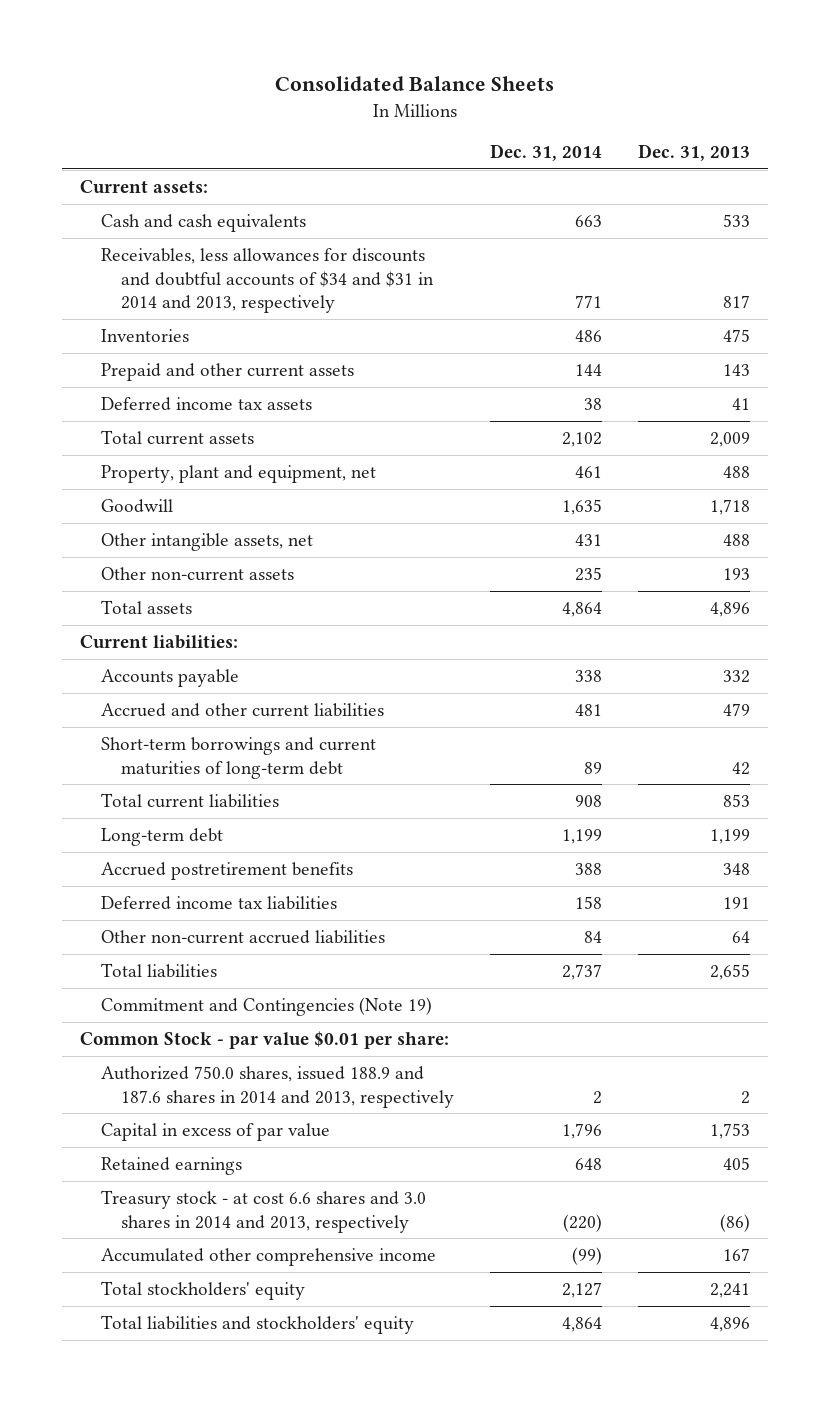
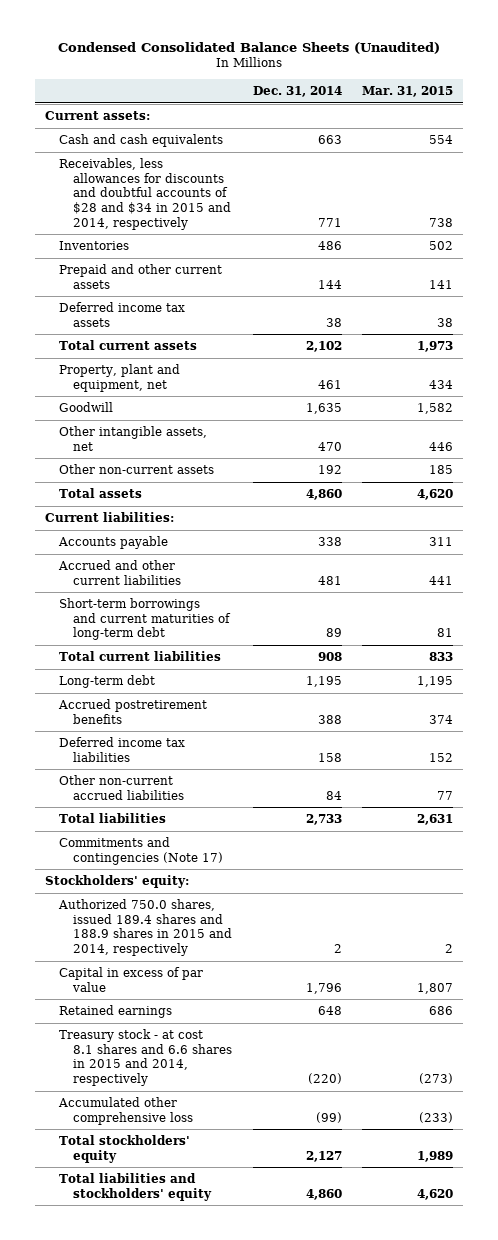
[275,76,555,92] Consolidated Balance Sheets -> [57,42,440,55] Condensed Consolidated Balance Sheets (Unaudited)
[638,144,751,162] Dec. 31, 2013 -> none
none -> [362,85,454,97] Mar. 31, 2015
[100,247,434,314] Receivables, less allowances for discounts and doubtful accounts of $34 and $31 in 2014 and 2013, respectively -> [59,157,232,230] Receivables, less allowances for discounts and doubtful accounts of $28 and $34 in 2015 and 2014, respectively
[575,533,603,546] 431 -> [317,441,342,451] 470
[575,566,603,581] 235 -> [317,464,342,474] 192
[562,601,603,617] 4,864 -> [305,488,342,500] 4,860
[562,828,603,844] 1,199 -> [305,675,342,687] 1,195
[80,1030,450,1049] Common Stock - par value $0.01 per share: -> none
[562,963,603,980] 2,737 -> [305,813,342,825] 2,733
[100,996,432,1016] Commitment and Contingencies (Note 19) -> [59,836,224,865] Commitments and contingencies (Note 17)
none -> [44,874,189,888] Stockholders' equity:
[100,1065,454,1108] Authorized 750.0 shares, issued 188.9 and 187.6 shares in 2014 and 2013, respectively -> [58,898,233,956] Authorized 750.0 shares, issued 189.4 shares and 188.9 shares in 2015 and 2014, respectively
[100,1189,426,1233] Treasury stock - at cost 6.6 shares and 3.0 shares in 2014 and 2013, respectively -> [59,1028,233,1086] Treasury stock - at cost 8.1 shares and 6.6 shares in 2015 and 2014, respectively
[100,1247,436,1266] Accumulated other comprehensive income -> [58,1096,194,1125] Accumulated other comprehensive loss
[562,1316,603,1332] 4,864 -> [305,1188,342,1200] 4,860

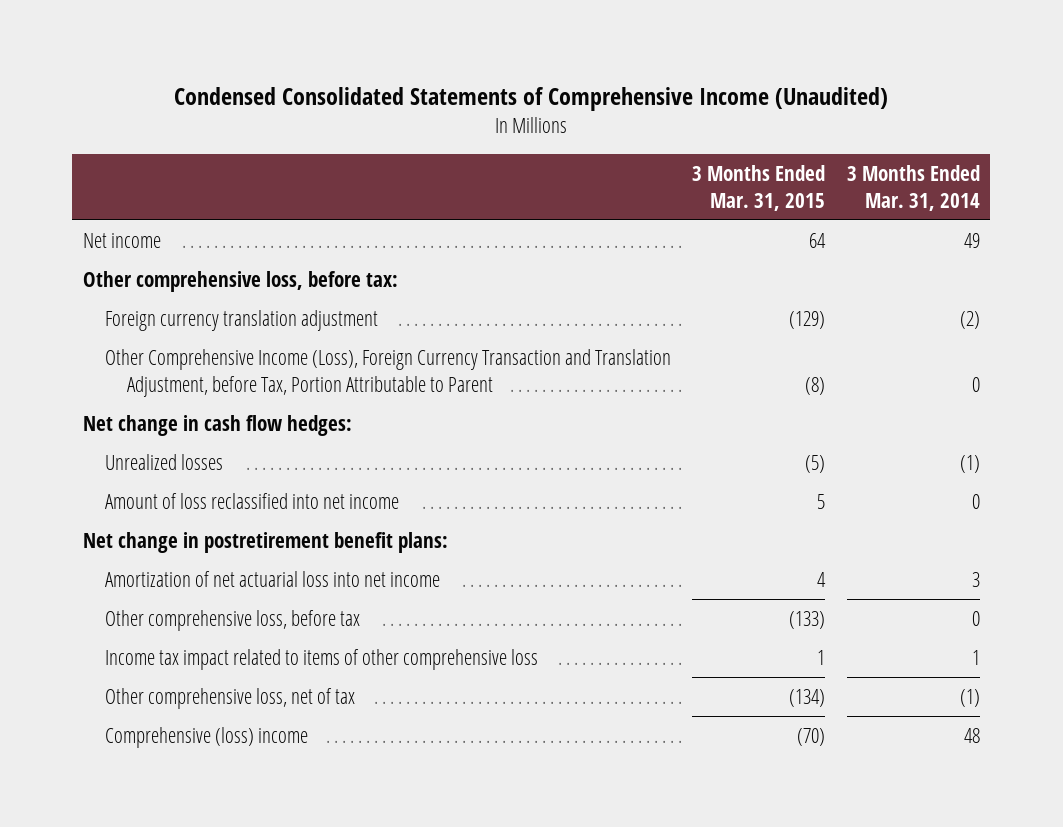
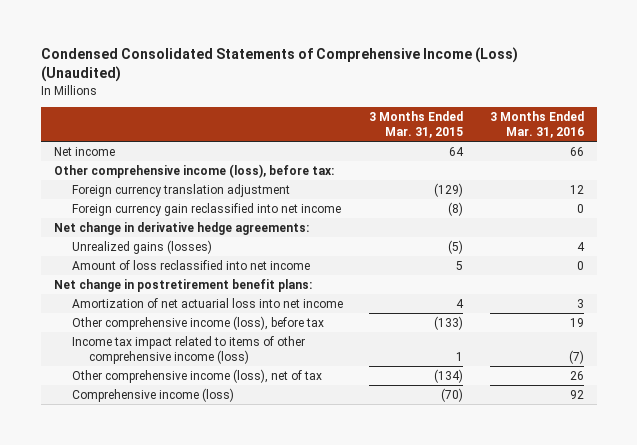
[174,86,889,111] Condensed Consolidated Statements of Comprehensive Income (Unaudited) -> [40,47,518,83] Condensed Consolidated Statements of Comprehensive Income (Loss) (Unaudited)
[846,164,980,211] 3 Months Ended Mar. 31, 2014 -> none
none -> [489,110,584,139] 3 Months Ended Mar. 31, 2016
[83,270,399,292] Other comprehensive loss, before tax: -> [53,163,334,178] Other comprehensive income (loss), before tax:
[105,348,672,397] Other Comprehensive Income (Loss), Foreign Currency Transaction and Translation Adjustment, before Tax, Portion Attributable to Parent -> [71,202,341,216] Foreign currency gain reclassified into net income
[83,414,353,436] Net change in cash flow hedges: -> [53,221,309,235] Net change in derivative hedge agreements:
[105,453,224,470] Unrealized losses -> [71,239,212,254] Unrealized gains (losses)
[105,609,361,631] Other comprehensive loss, before tax -> [71,315,324,330] Other comprehensive income (loss), before tax
[105,648,539,670] Income tax impact related to items of other comprehensive loss -> [71,335,305,364] Income tax impact related to items of other comprehensive income (loss)
[105,687,356,709] Other comprehensive loss, net of tax -> [71,368,322,383] Other comprehensive income (loss), net of tax
[105,726,309,748] Comprehensive (loss) income -> [71,387,234,402] Comprehensive income (loss)

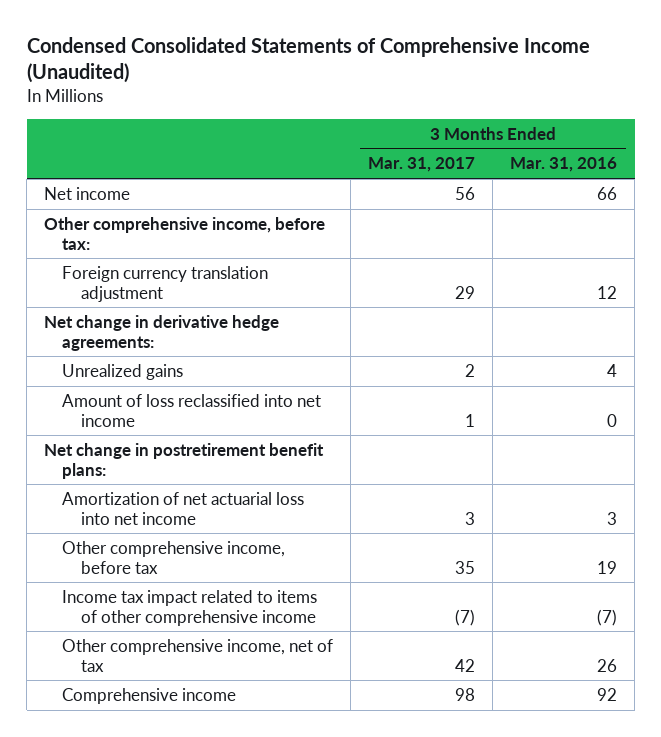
[40,47,518,83] Condensed Consolidated Statements of Comprehensive Income (Loss) (Unaudited) -> [26,36,590,83] Condensed Consolidated Statements of Comprehensive Income (Unaudited)
[369,110,464,139] 3 Months Ended Mar. 31, 2015 -> none
none -> [368,157,476,173] Mar. 31, 2017
[53,163,334,178] Other comprehensive income (loss), before tax: -> [44,216,326,250] Other comprehensive income, before tax:
[71,202,341,216] Foreign currency gain reclassified into net income -> none
[71,239,212,254] Unrealized gains (losses) -> [62,363,184,380] Unrealized gains
[71,315,324,330] Other comprehensive income (loss), before tax -> [62,540,286,574] Other comprehensive income, before tax
[71,335,305,364] Income tax impact related to items of other comprehensive income (loss) -> [62,589,318,626] Income tax impact related to items of other comprehensive income
[71,368,322,383] Other comprehensive income (loss), net of tax -> [62,638,334,672] Other comprehensive income, net of tax
[71,387,234,402] Comprehensive income (loss) -> [62,687,237,704] Comprehensive income

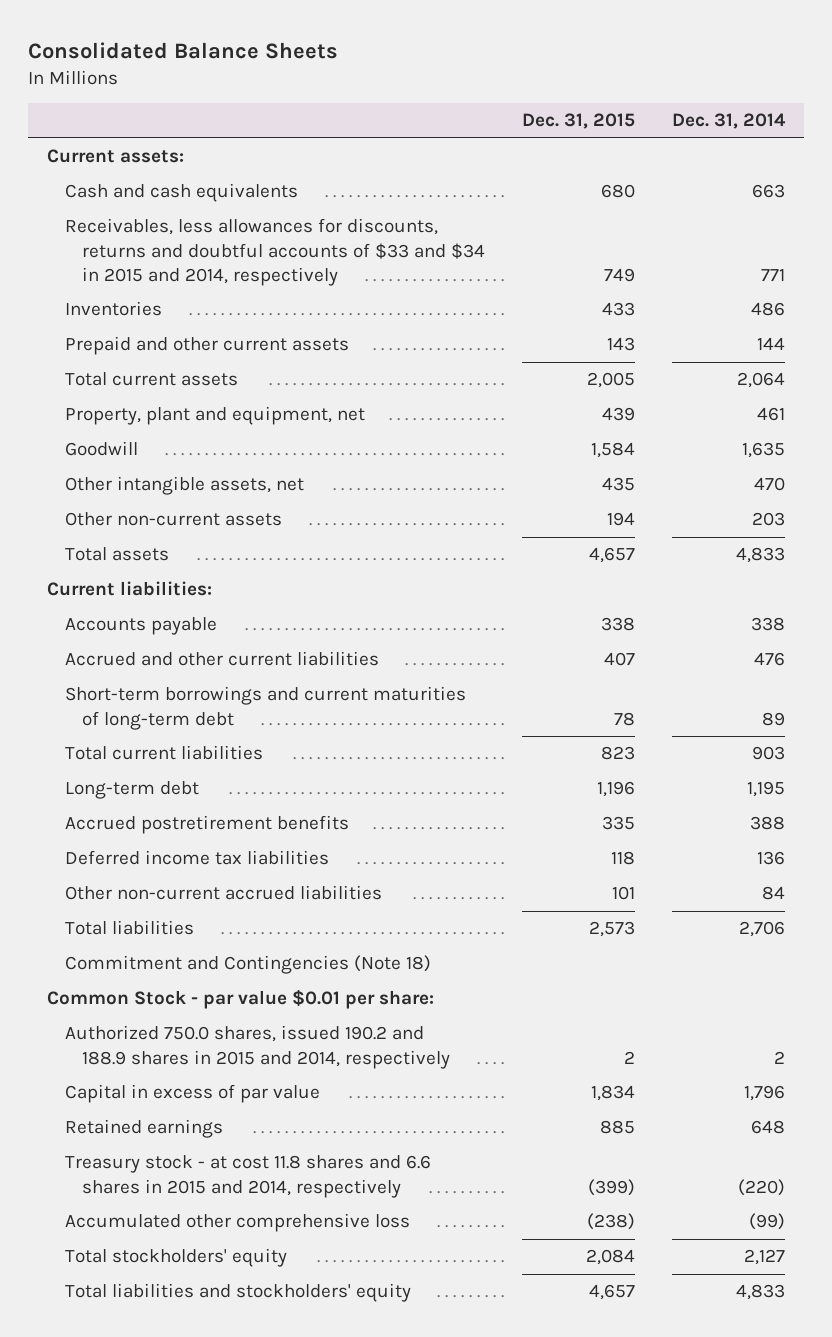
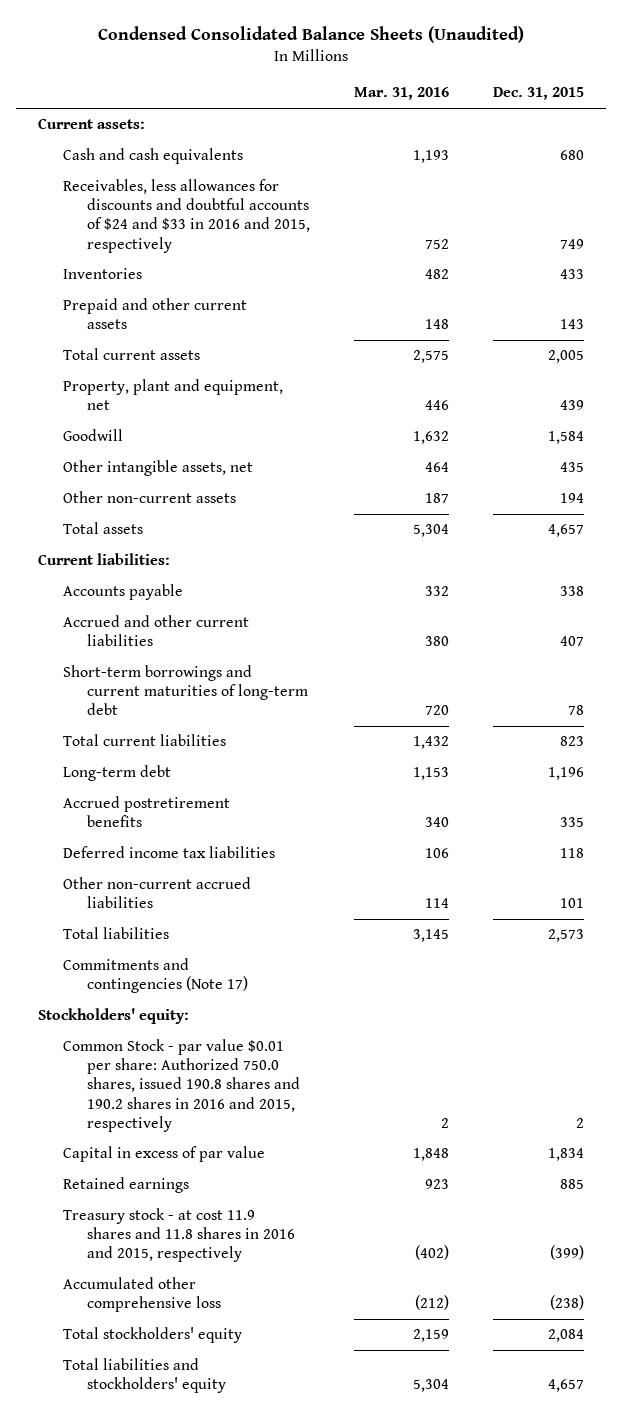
[28,41,339,59] Consolidated Balance Sheets -> [97,26,524,44] Condensed Consolidated Balance Sheets (Unaudited)
[672,113,787,130] Dec. 31, 2014 -> none
none -> [354,87,450,101] Mar. 31, 2016
[64,218,486,287] Receivables, less allowances for discounts, returns and doubtful accounts of $33 and $34 in 2015 and 2014, respectively -> [62,179,311,253] Receivables, less allowances for discounts and doubtful accounts of $24 and $33 in 2016 and 2015, respectively
[46,990,434,1010] Common Stock - par value $0.01 per share: -> none
[64,955,431,975] Commitment and Contingencies (Note 18) -> [62,958,249,994] Commitments and contingencies (Note 17)
none -> [38,1008,190,1025] Stockholders' equity:
[64,1025,451,1069] Authorized 750.0 shares, issued 190.2 and 188.9 shares in 2015 and 2014, respectively -> [62,1039,301,1132] Common Stock - par value $0.01 per share: Authorized 750.0 shares, issued 190.8 shares and 190.2 shares in 2016 and 2015, respectively
[64,1155,431,1198] Treasury stock - at cost 11.8 shares and 6.6 shares in 2015 and 2014, respectively -> [62,1208,296,1263] Treasury stock - at cost 11.9 shares and 11.8 shares in 2016 and 2015, respectively

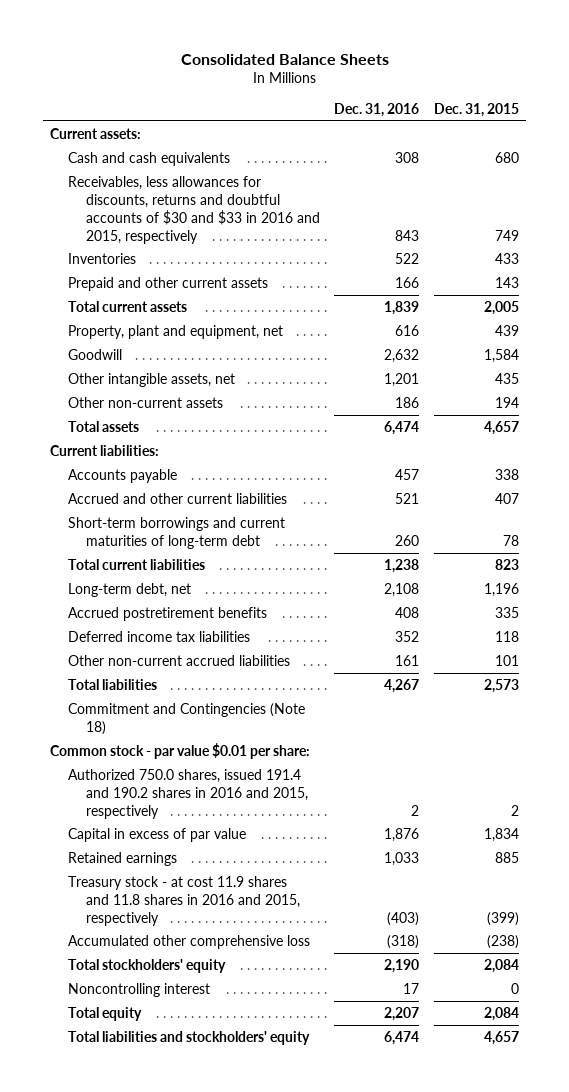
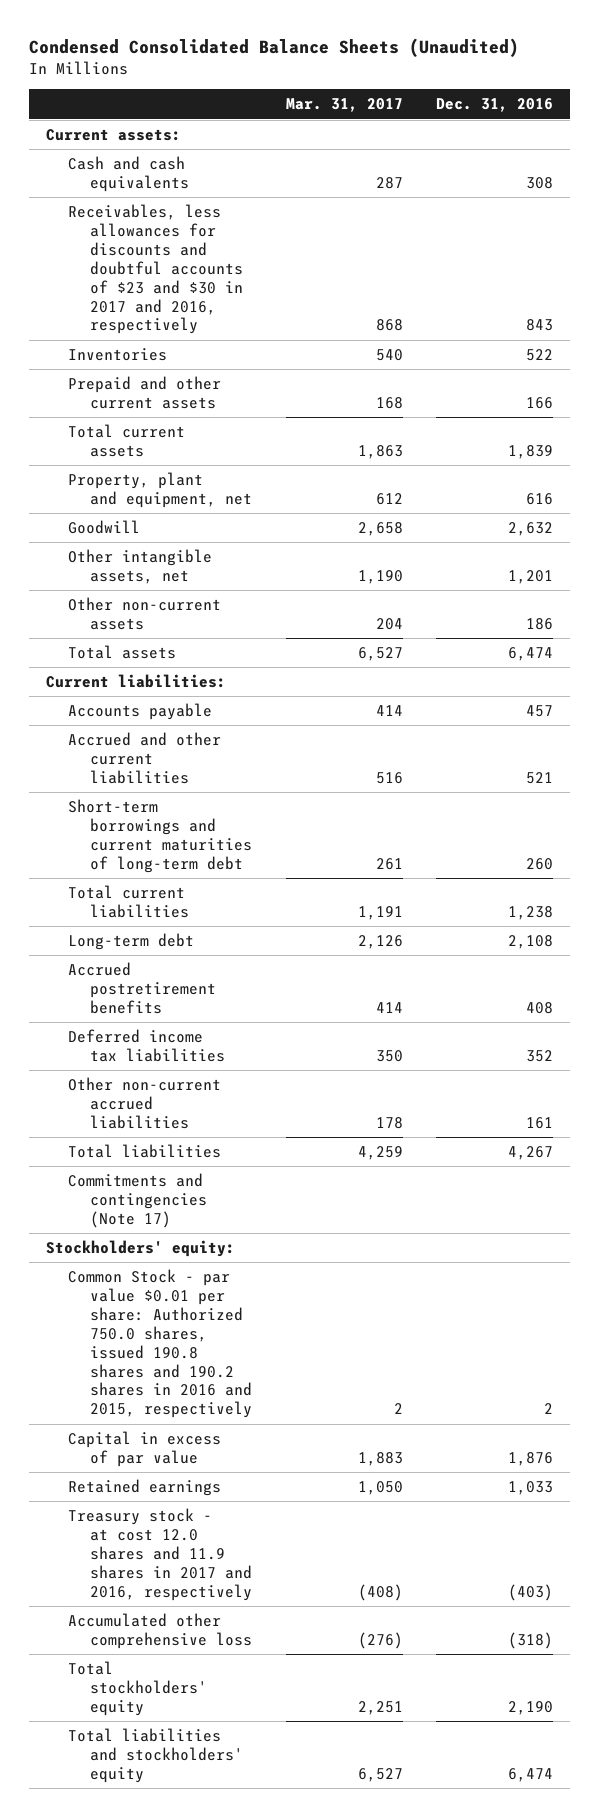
[180,53,389,65] Consolidated Balance Sheets -> [29,38,520,58] Condensed Consolidated Balance Sheets (Unaudited)
[433,102,519,117] Dec. 31, 2015 -> none
none -> [285,98,403,113] Mar. 31, 2017
[67,175,320,244] Receivables, less allowances for discounts, returns and doubtful accounts of $30 and $33 in 2016 and 2015, respectively -> [68,204,244,335] Receivables, less allowances for discounts and doubtful accounts of $23 and $30 in 2017 and 2016, respectively
[67,582,191,597] Long-term debt, net -> [68,933,195,951] Long-term debt
[50,742,311,759] Common stock - par value $0.01 per share: -> none
[67,702,305,735] Commitment and Contingencies (Note 18) -> [68,1173,208,1228] Commitments and contingencies (Note 17)
none -> [46,1240,236,1258] Stockholders' equity:
[67,768,308,819] Authorized 750.0 shares, issued 191.4 and 190.2 shares in 2016 and 2015, respectively -> [68,1269,253,1419] Common Stock - par value $0.01 per share: Authorized 750.0 shares, issued 190.8 shares and 190.2 shares in 2016 and 2015, respectively
[67,875,300,926] Treasury stock - at cost 11.9 shares and 11.8 shares in 2016 and 2015, respectively -> [68,1508,253,1601] Treasury stock - at cost 12.0 shares and 11.9 shares in 2017 and 2016, respectively
[67,982,210,997] Noncontrolling interest -> none
[67,1006,142,1021] Total equity -> none

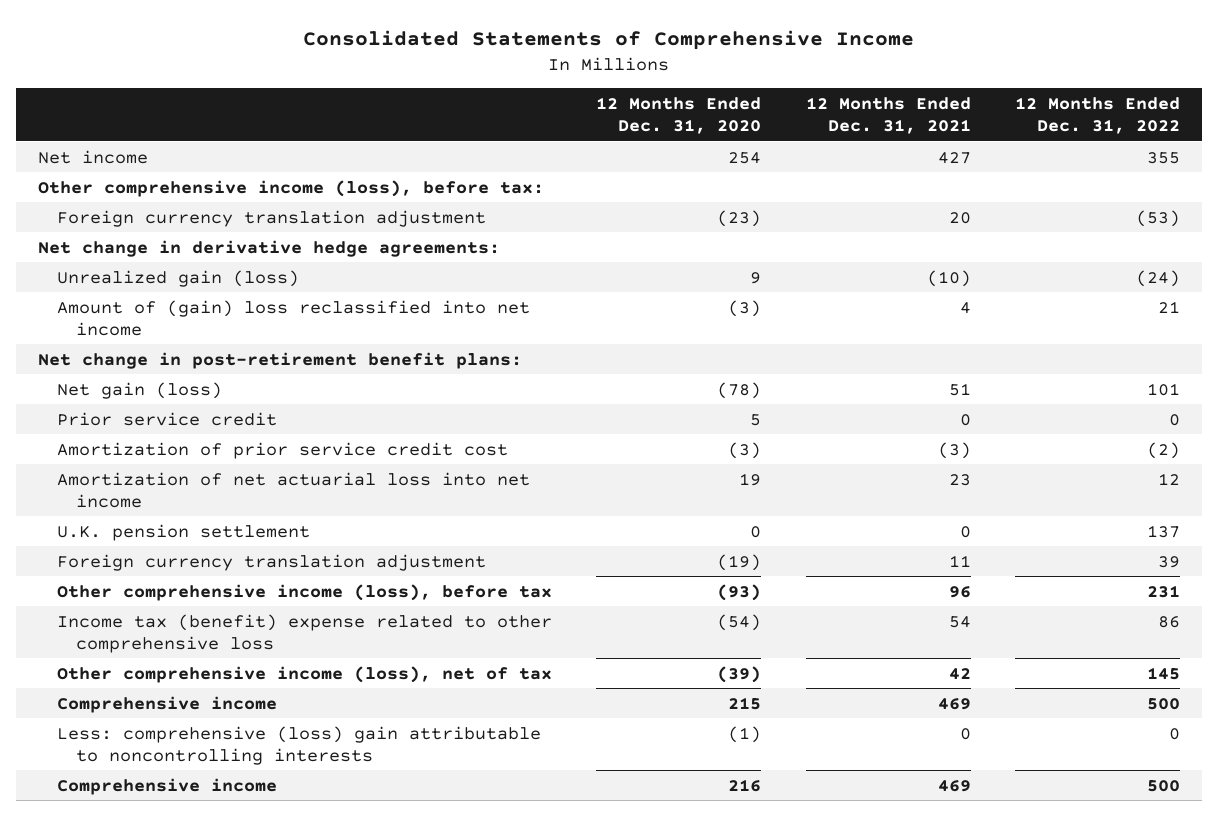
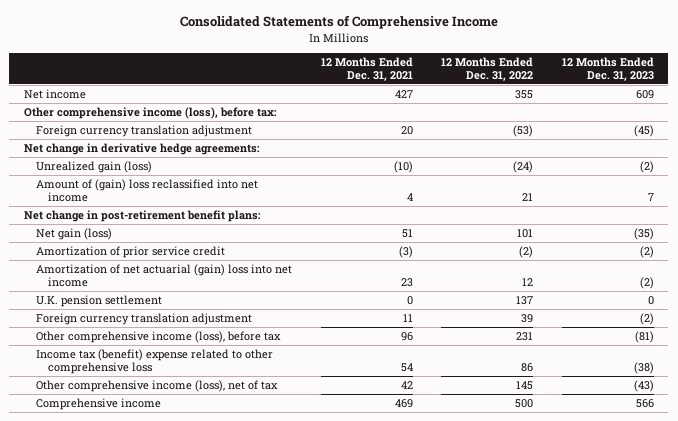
[596,97,762,134] 12 Months Ended Dec. 31, 2020 -> none
none -> [562,56,655,81] 12 Months Ended Dec. 31, 2023
[57,411,278,426] Prior service credit -> none
[57,441,509,459] Amortization of prior service credit cost -> [35,246,225,259] Amortization of prior service credit
[57,471,531,508] Amortization of net actuarial loss into net income -> [35,264,292,288] Amortization of net actuarial (gain) loss into net income
[57,725,542,765] Less: comprehensive (loss) gain attributable to noncontrolling interests -> none
[57,777,278,795] Comprehensive income -> none

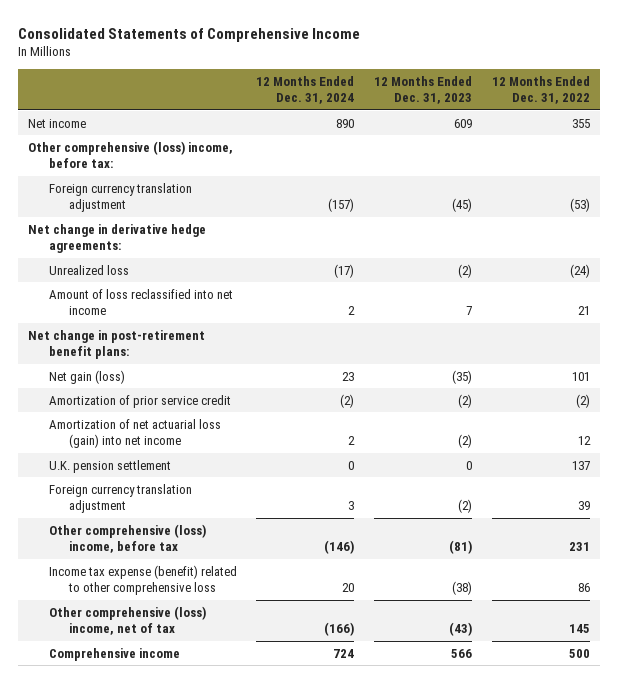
[320,56,413,81] 12 Months Ended Dec. 31, 2021 -> none
none -> [256,75,355,105] 12 Months Ended Dec. 31, 2024
[23,107,277,120] Other comprehensive income (loss), before tax: -> [28,140,234,168] Other comprehensive (loss) income, before tax:
[35,161,152,174] Unrealized gain (loss) -> [48,264,129,275] Unrealized loss
[35,179,258,203] Amount of (gain) loss reclassified into net income -> [48,288,233,315] Amount of loss reclassified into net income
[35,264,292,288] Amortization of net actuarial (gain) loss into net income -> [48,418,221,448] Amortization of net actuarial loss (gain) into net income
[35,331,281,344] Other comprehensive income (loss), before tax -> [48,523,206,553] Other comprehensive (loss) income, before tax
[35,349,273,375] Income tax (benefit) expense related to other comprehensive loss -> [48,564,237,595] Income tax expense (benefit) related to other comprehensive loss
[35,380,278,393] Other comprehensive income (loss), net of tax -> [48,605,206,635] Other comprehensive (loss) income, net of tax

